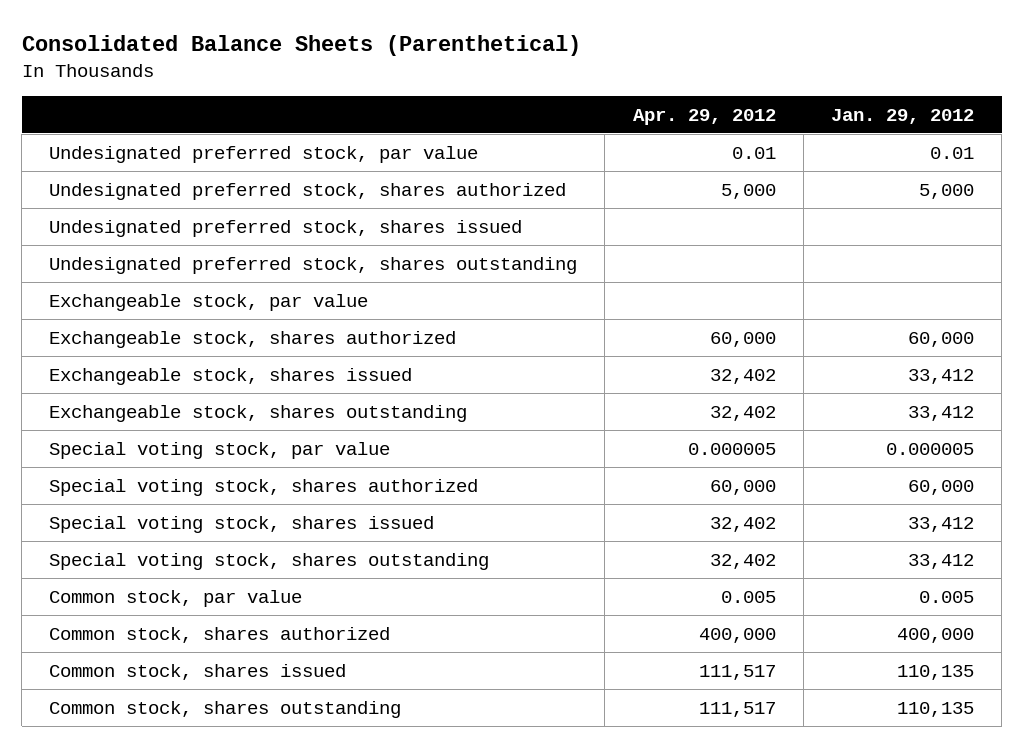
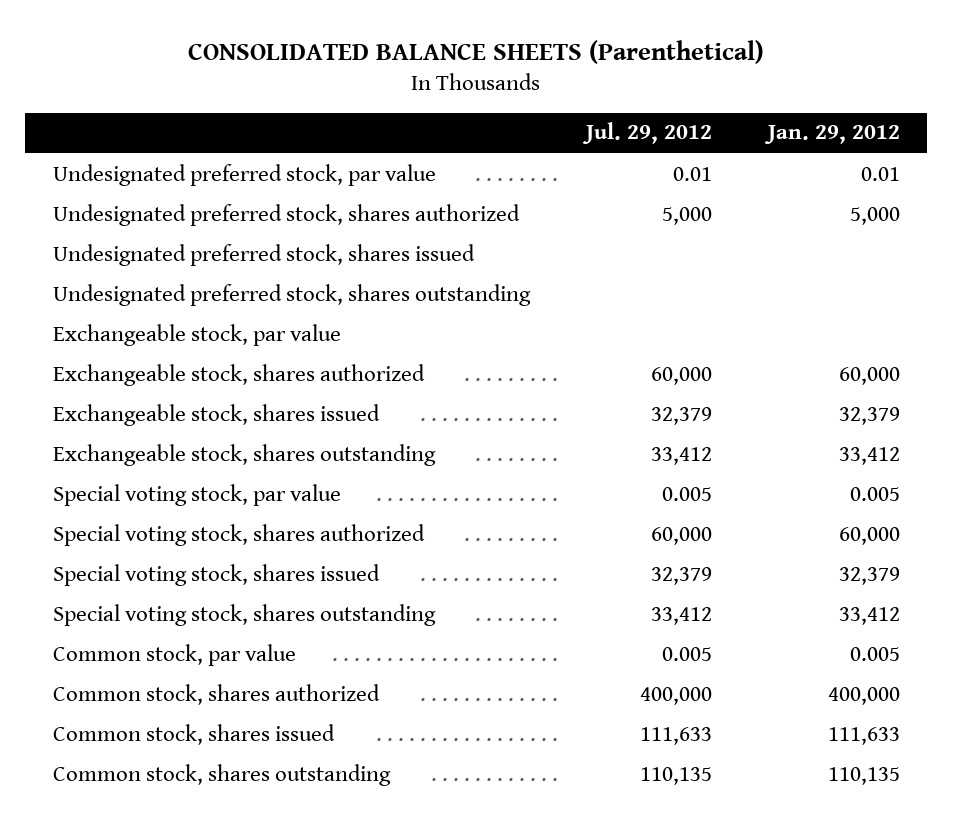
[21,35,581,57] Consolidated Balance Sheets (Parenthetical) -> [188,40,765,65] CONSOLIDATED BALANCE SHEETS (Parenthetical)
[632,108,776,125] Apr. 29, 2012 -> none
none -> [581,122,712,145] Jul. 29, 2012
[908,368,975,384] 33,412 -> [838,406,900,425] 32,379
[886,442,975,455] 0.000005 -> [849,486,900,501] 0.005
[908,516,975,532] 33,412 -> [838,566,900,585] 32,379
[897,664,975,680] 110,135 -> [827,726,900,745] 111,633

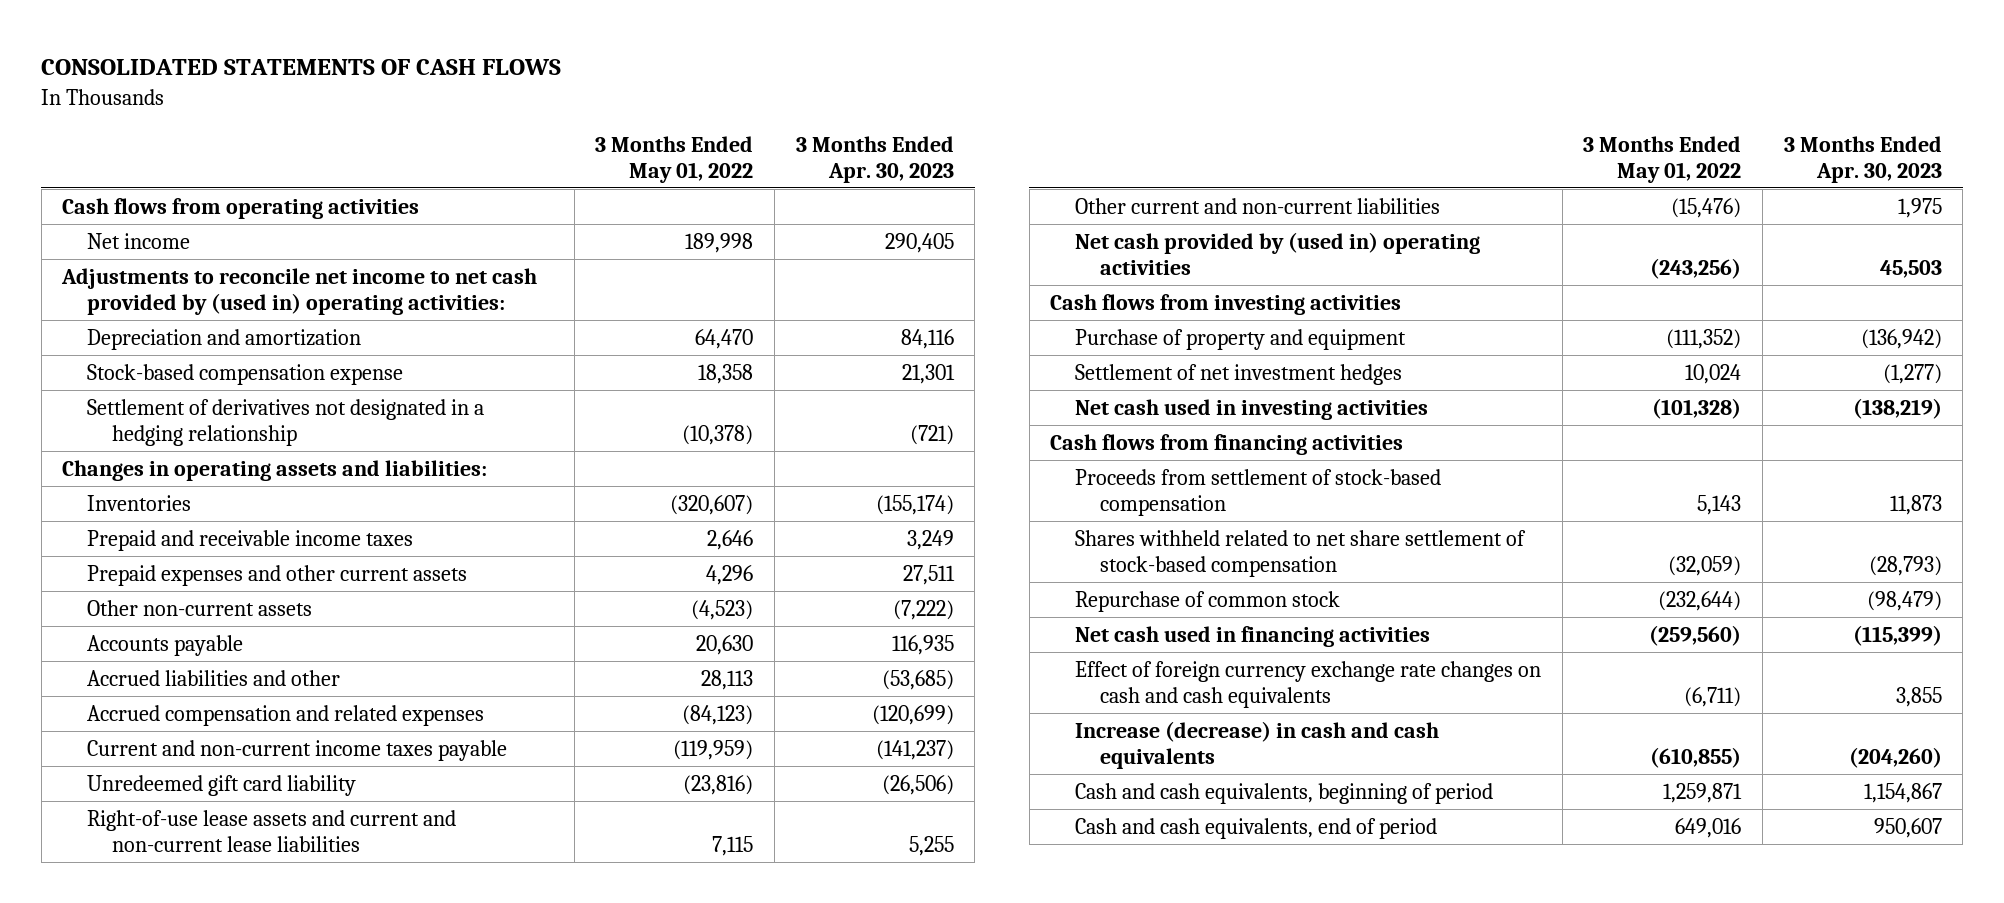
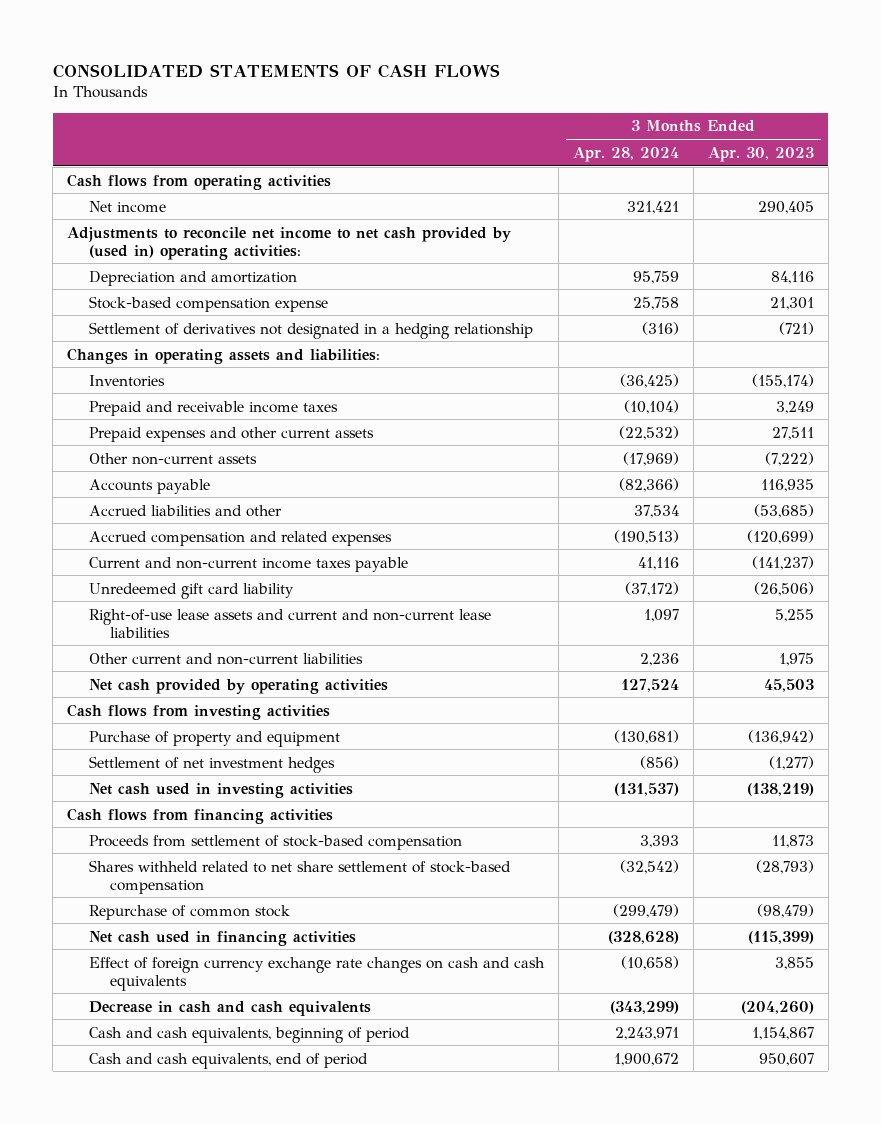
[595,135,754,183] 3 Months Ended May 01, 2022 -> none
none -> [572,146,679,162] Apr. 28, 2024
[1075,232,1481,275] Net cash provided by (used in) operating activities -> [88,678,388,694] Net cash provided by operating activities
[1075,721,1440,769] Increase (decrease) in cash and cash equivalents -> [88,1000,371,1016] Decrease in cash and cash equivalents

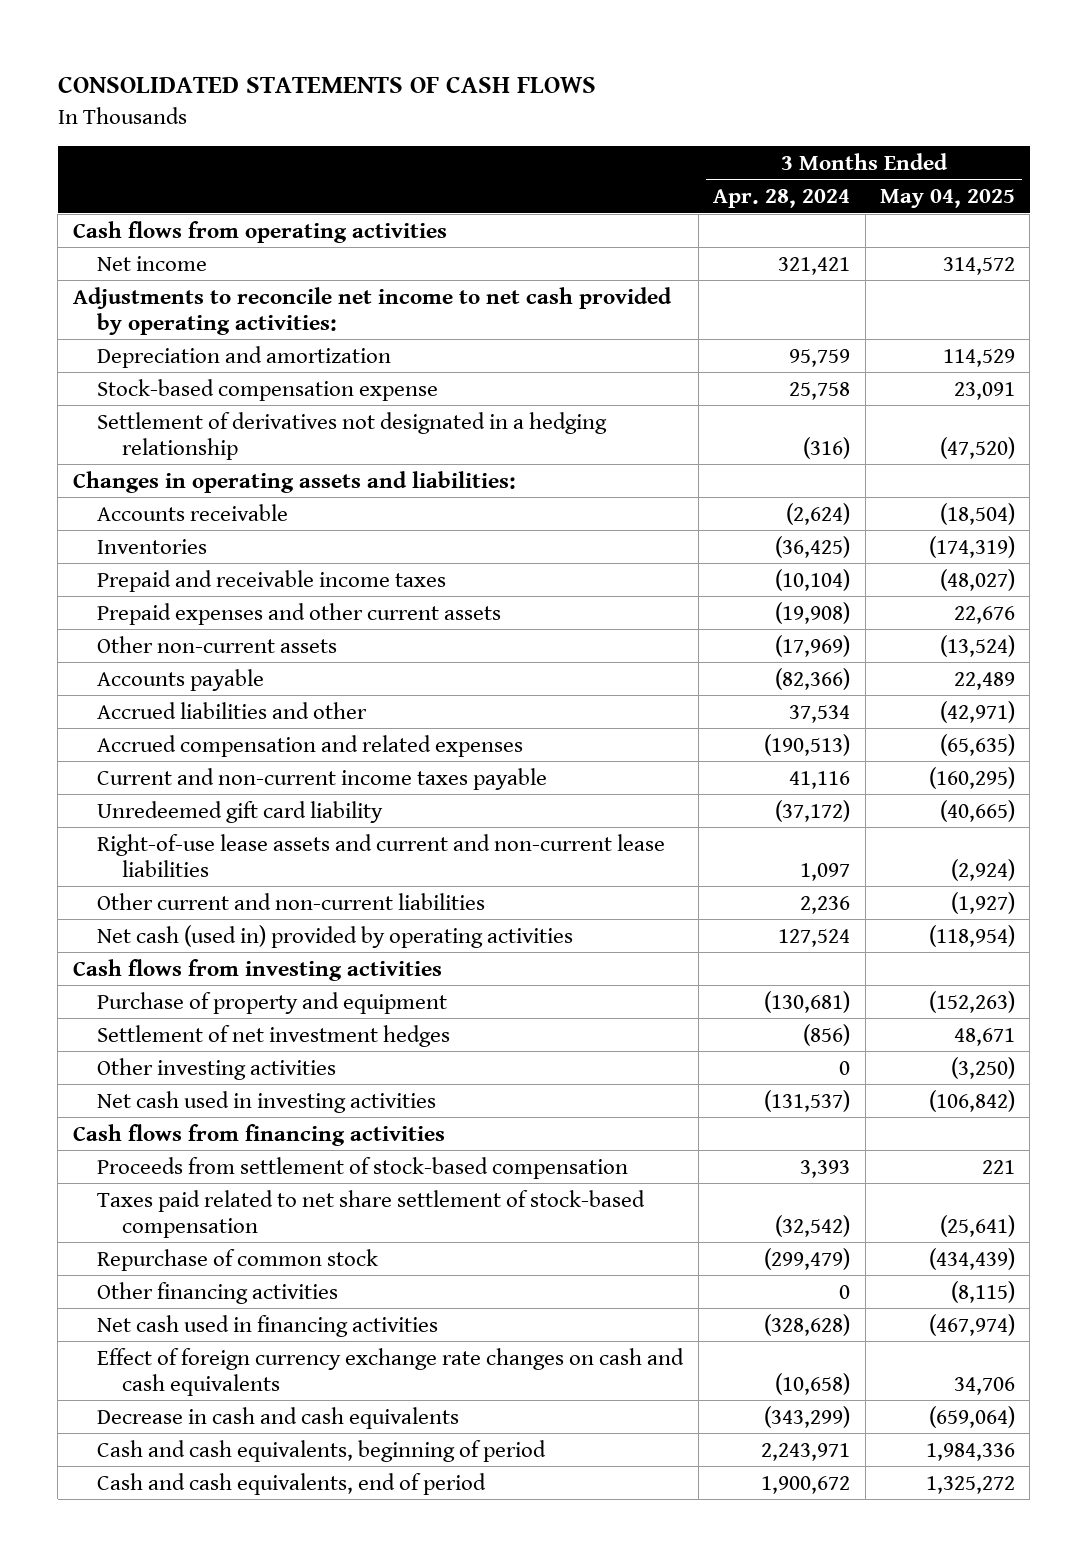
[707,146,814,162] Apr. 30, 2023 -> none
none -> [879,189,1015,209] May 04, 2025
[67,226,512,260] Adjustments to reconcile net income to net cash provided by (used in) operating activities: -> [72,286,672,335] Adjustments to reconcile net income to net cash provided by operating activities:
none -> [97,503,289,521] Accounts receivable
[618,425,679,440] (22,532) -> [775,601,851,624] (19,908)
[88,678,388,694] Net cash provided by operating activities -> [97,924,574,948] Net cash (used in) provided by operating activities
none -> [97,1057,337,1080] Other investing activities
[88,859,511,894] Shares withheld related to net share settlement of stock-based compensation -> [97,1189,646,1238] Taxes paid related to net share settlement of stock-based compensation
none -> [97,1281,339,1304] Other financing activities

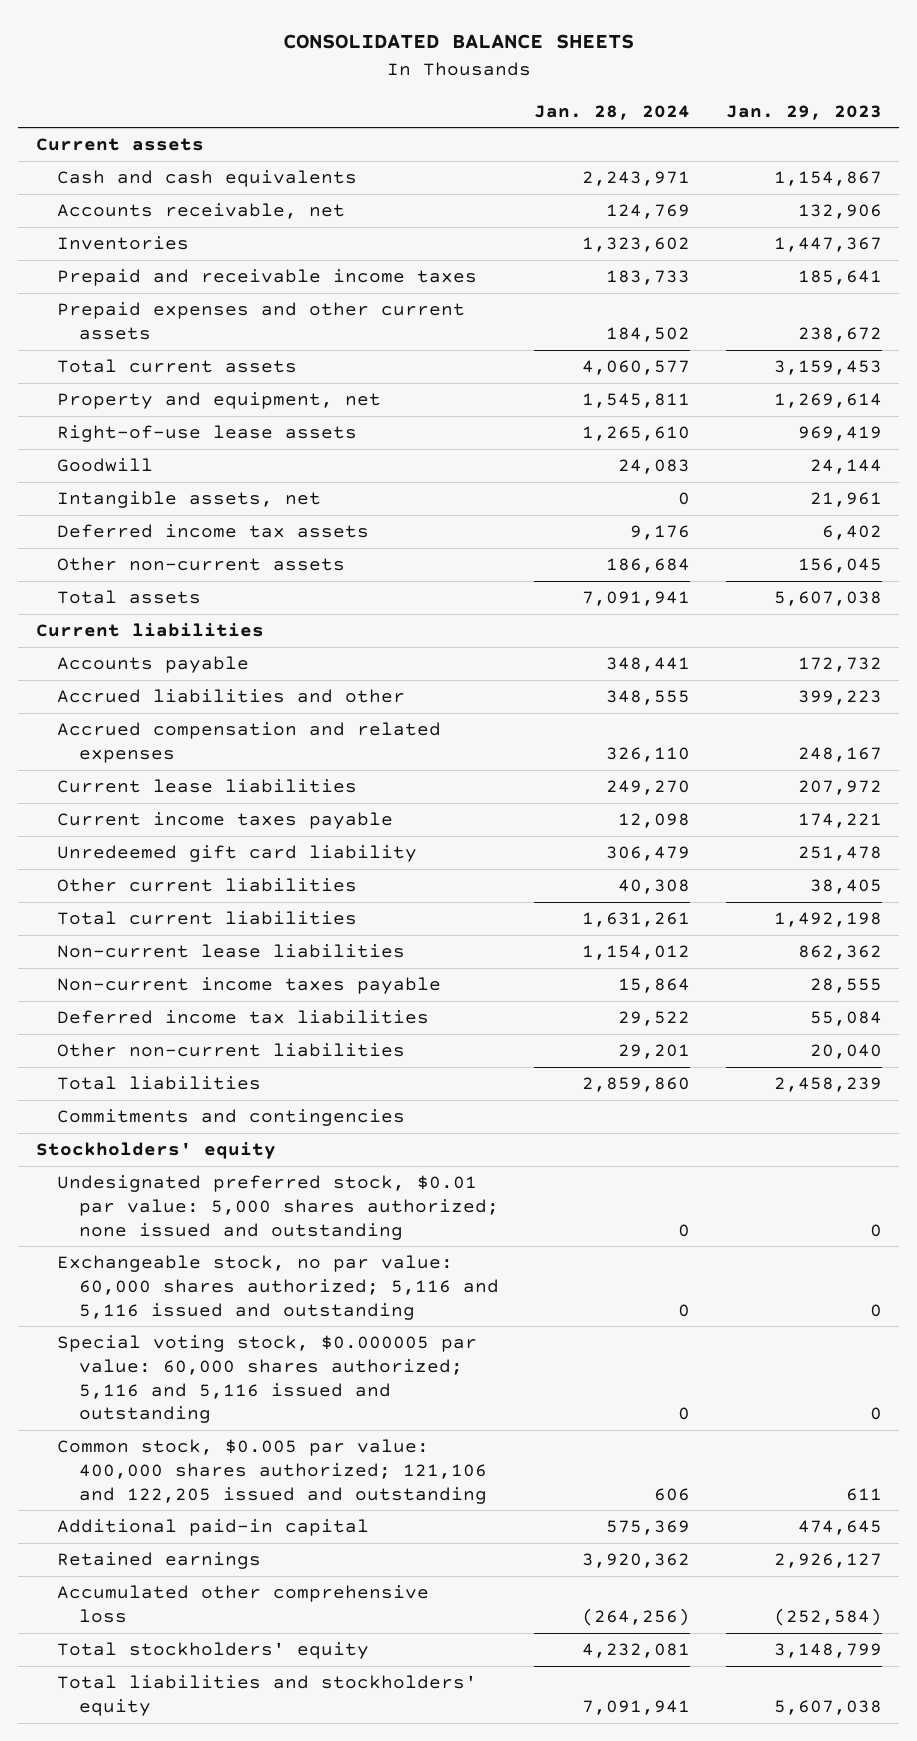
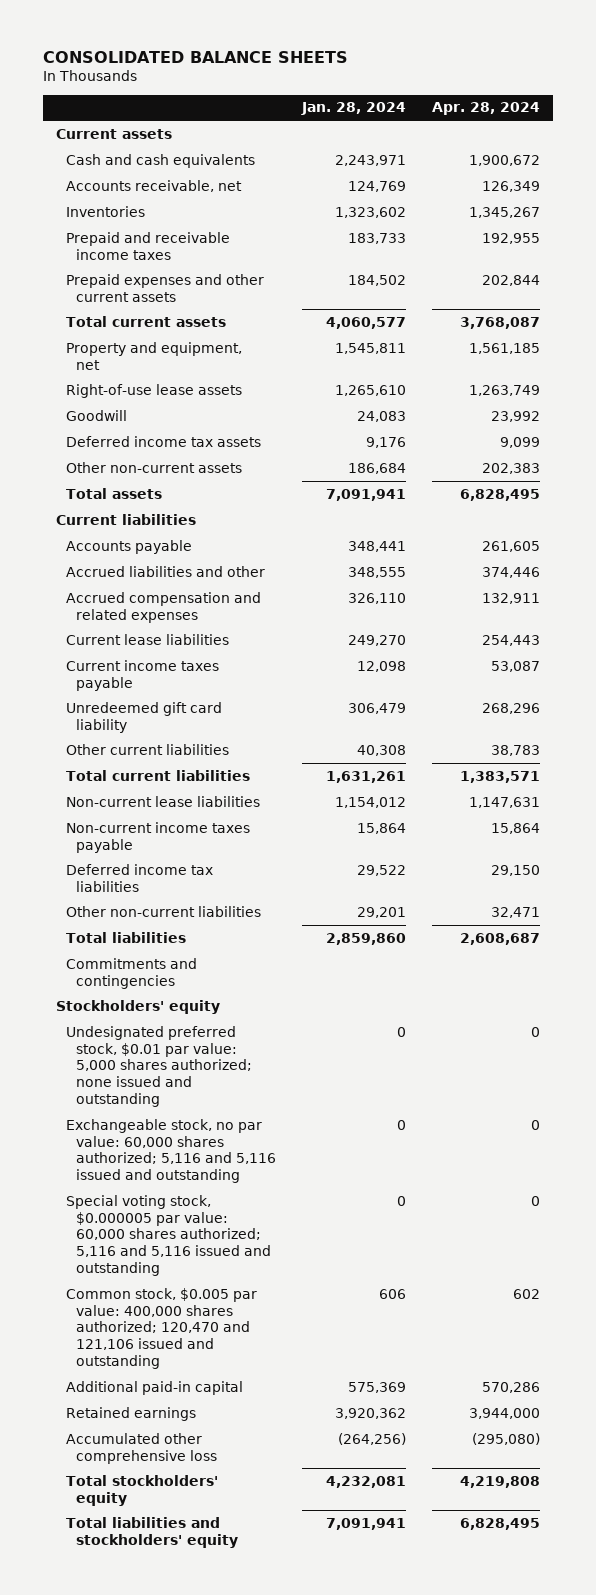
[725,104,882,120] Jan. 29, 2023 -> none
none -> [431,102,540,116] Apr. 28, 2024
[57,491,322,509] Intangible assets, net -> none
[57,1439,487,1504] Common stock, $0.005 par value: 400,000 shares authorized; 121,106 and 122,205 issued and outstanding -> [65,1287,257,1370] Common stock, $0.005 par value: 400,000 shares authorized; 120,470 and 121,106 issued and outstanding

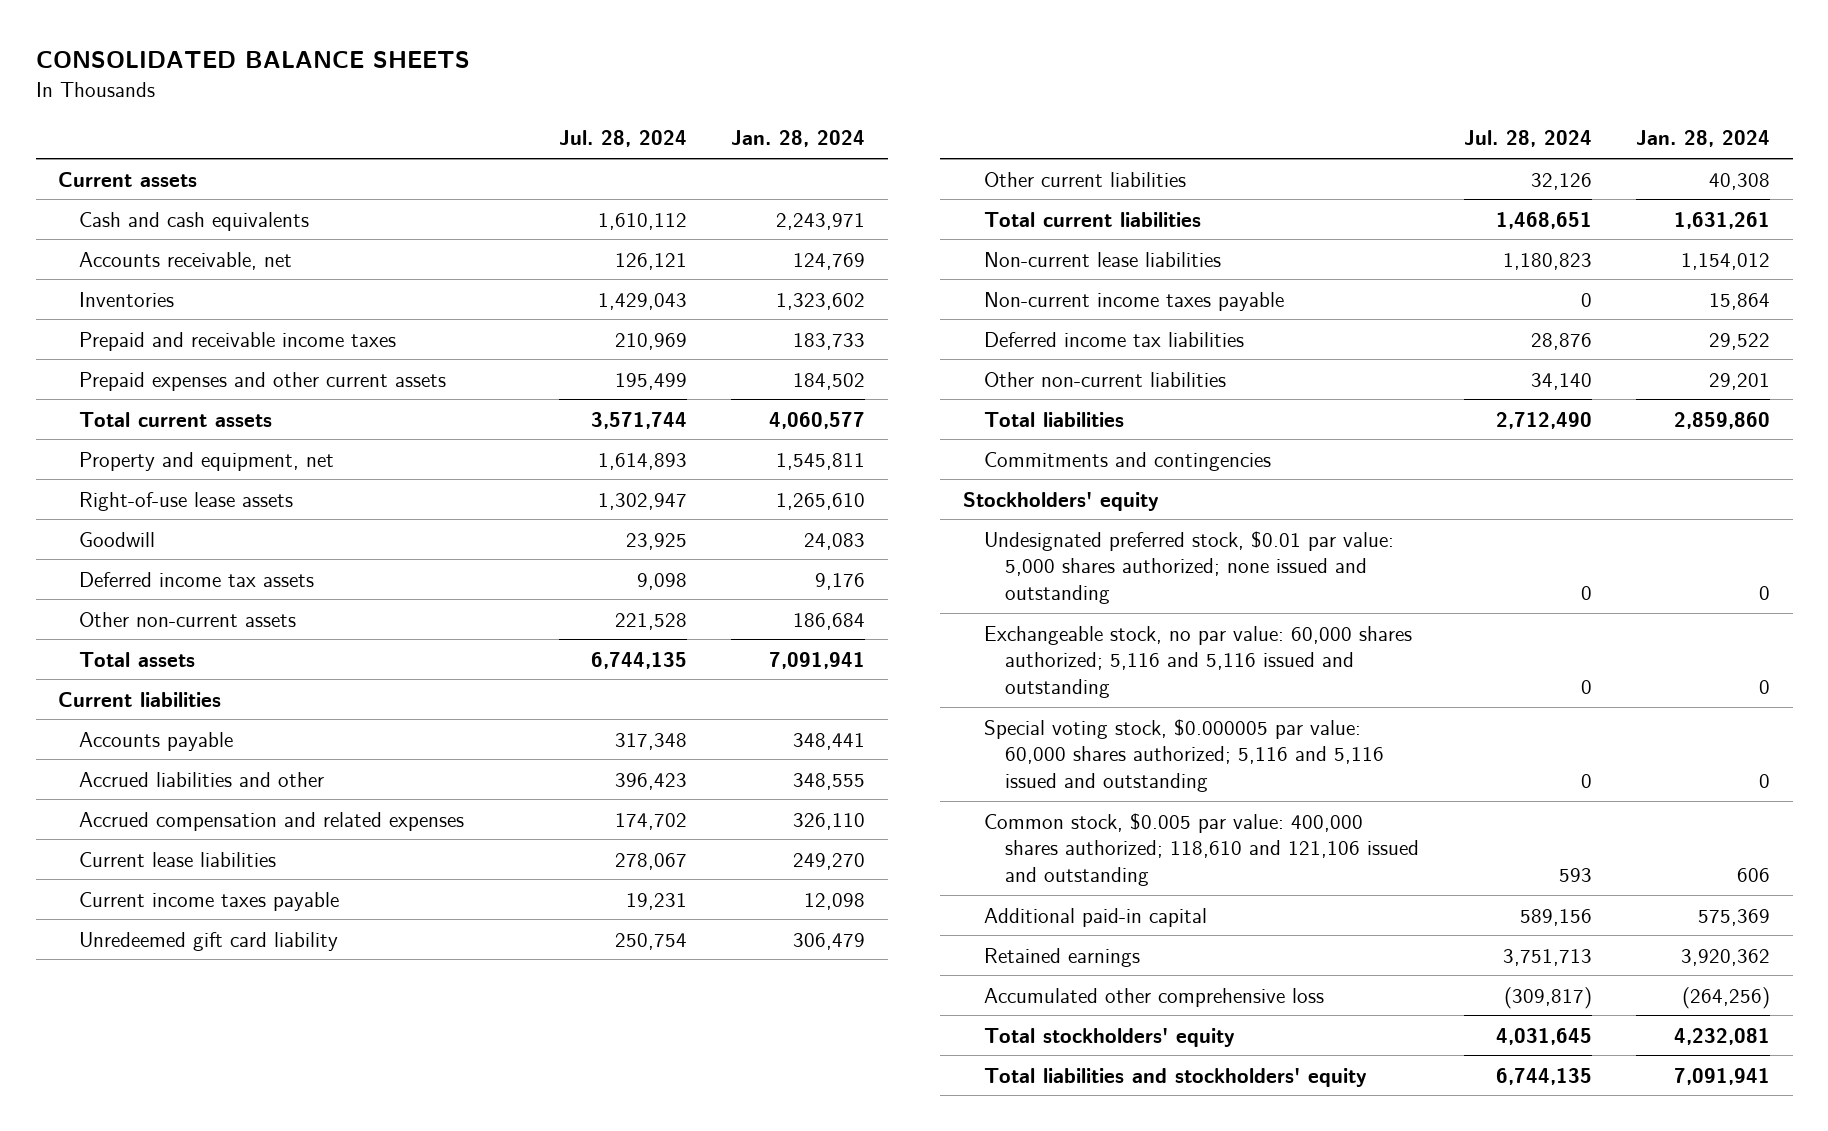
[431,102,540,116] Apr. 28, 2024 -> none
none -> [558,130,687,148] Jul. 28, 2024
[65,1287,257,1370] Common stock, $0.005 par value: 400,000 shares authorized; 120,470 and 121,106 issued and outstanding -> [983,812,1419,887] Common stock, $0.005 par value: 400,000 shares authorized; 118,610 and 121,106 issued and outstanding

